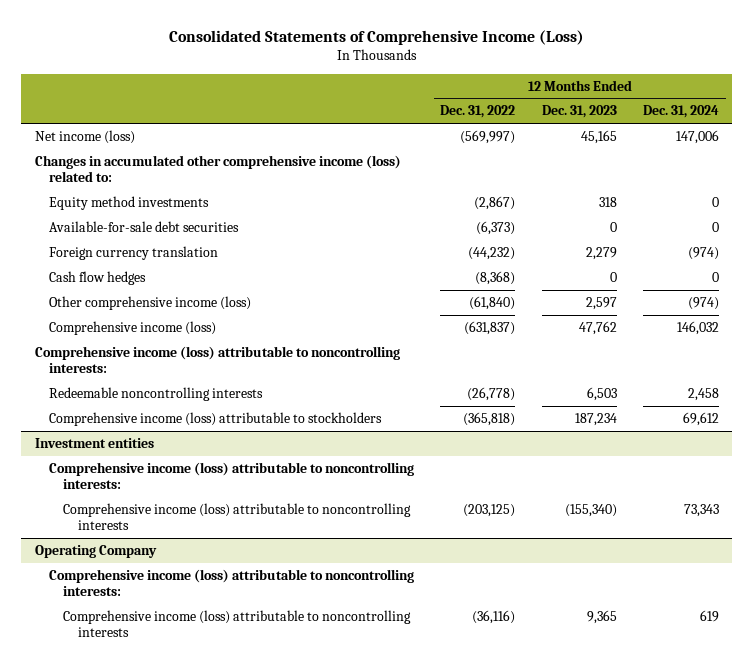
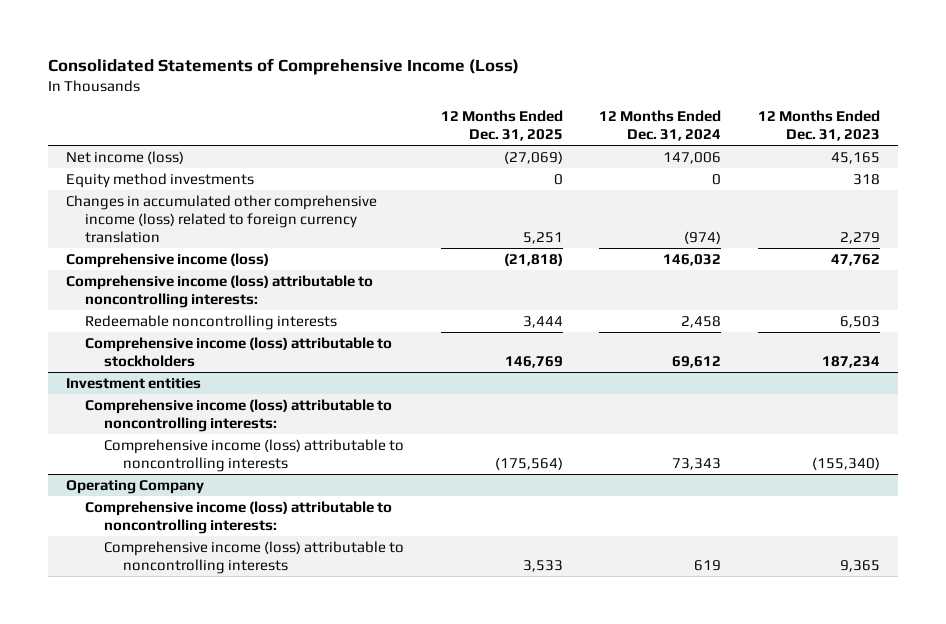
[440,105,516,119] Dec. 31, 2022 -> none
none -> [440,110,563,142] 12 Months Ended Dec. 31, 2025
[34,155,401,183] Changes in accumulated other comprehensive income (loss) related to: -> none
[49,221,240,233] Available-for-sale debt securities -> none
[49,271,147,286] Cash flow hedges -> none
[49,296,252,311] Other comprehensive income (loss) -> none
[49,246,219,261] Foreign currency translation -> [65,194,377,243] Changes in accumulated other comprehensive income (loss) related to foreign currency translation

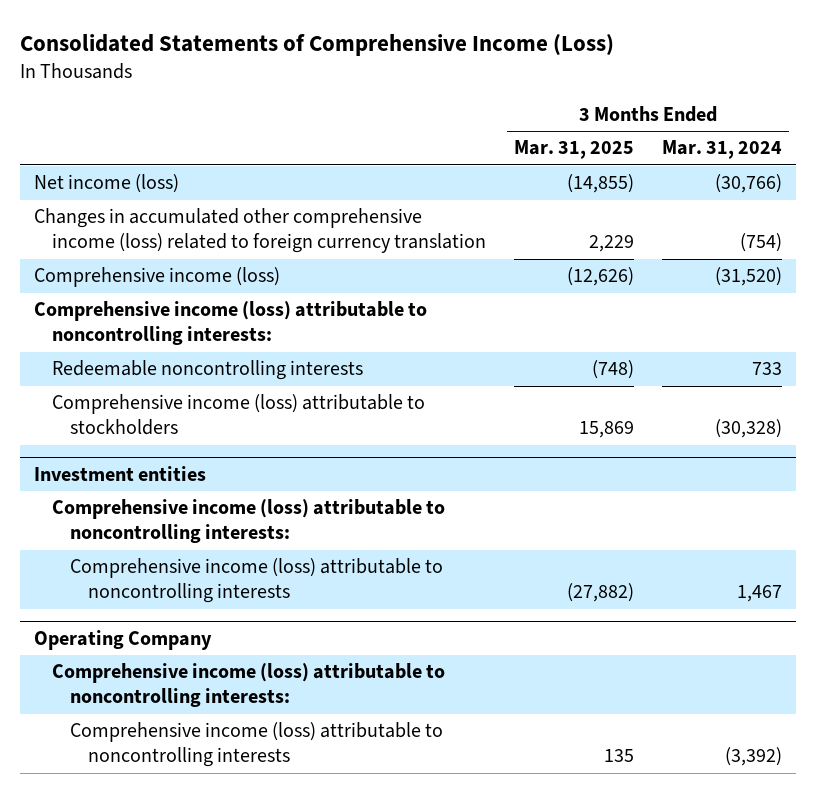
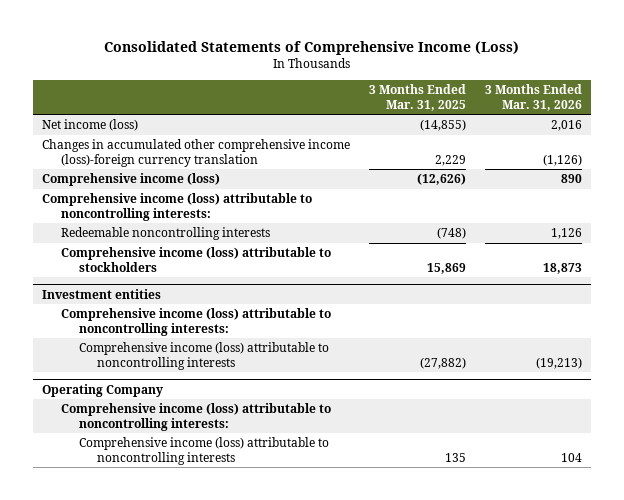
[661,140,782,160] Mar. 31, 2024 -> none
none -> [484,84,582,111] 3 Months Ended Mar. 31, 2026
[33,208,486,254] Changes in accumulated other comprehensive income (loss) related to foreign currency translation -> [42,139,351,167] Changes in accumulated other comprehensive income (loss)-foreign currency translation

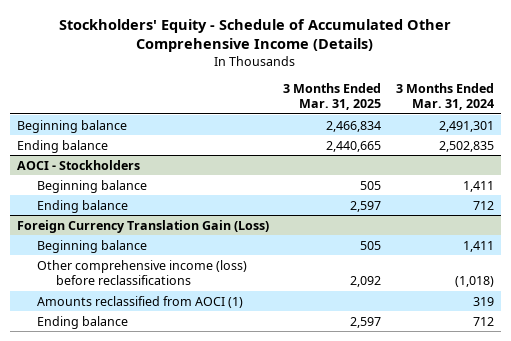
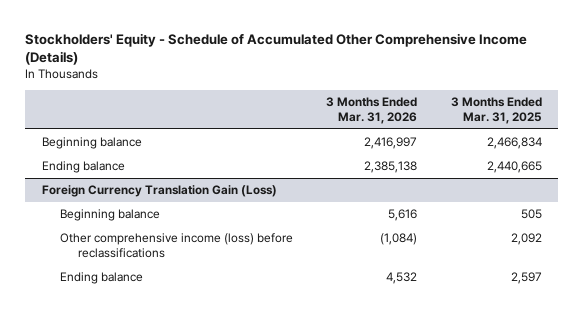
[395,82,494,111] 3 Months Ended Mar. 31, 2024 -> none
none -> [326,97,418,124] 3 Months Ended Mar. 31, 2026
[17,159,141,170] AOCI - Stockholders -> none
[36,179,147,193] Beginning balance -> none
[36,199,128,213] Ending balance -> none
[36,295,243,308] Amounts reclassified from AOCI (1) -> none

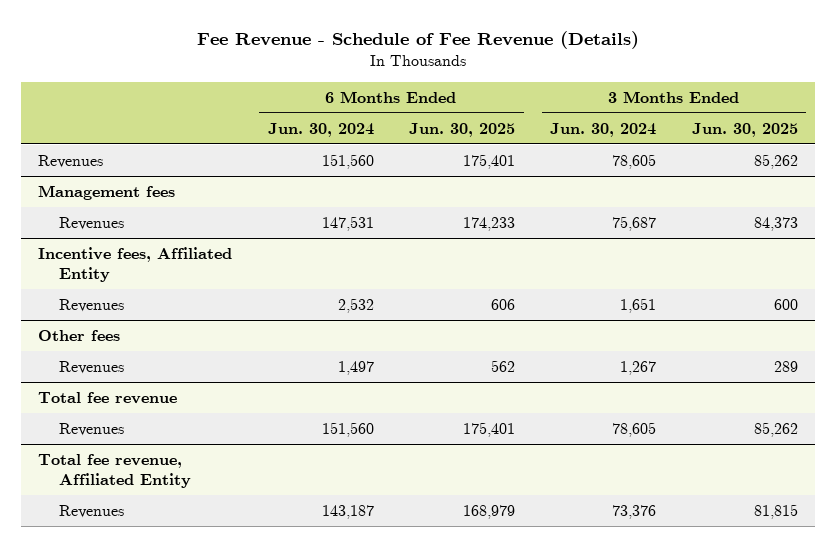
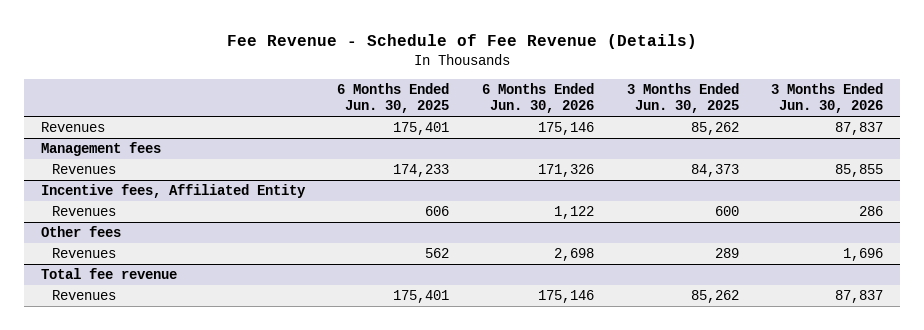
[267,122,374,137] Jun. 30, 2024 -> none
[550,122,657,137] Jun. 30, 2024 -> none
none -> [481,82,594,114] 6 Months Ended Jun. 30, 2026
none -> [771,82,884,114] 3 Months Ended Jun. 30, 2026
[38,453,191,488] Total fee revenue, Affiliated Entity -> none
[58,504,124,518] Revenues -> none

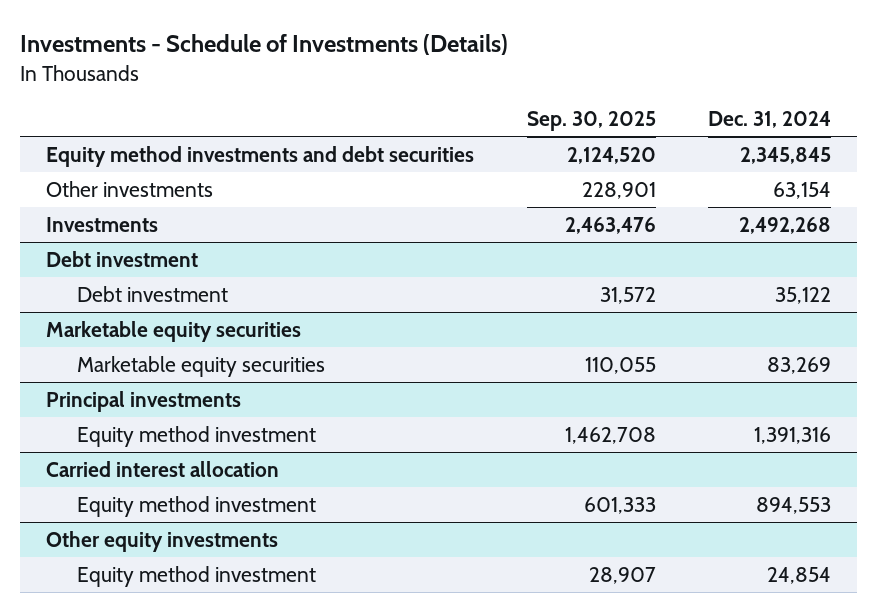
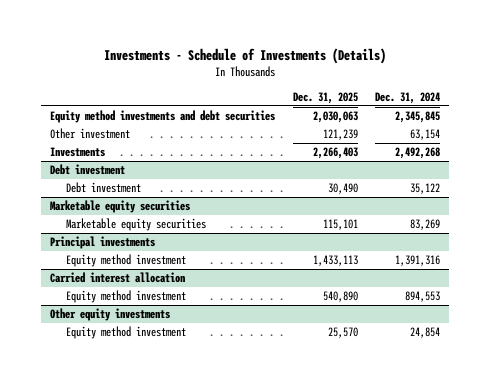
[526,111,656,132] Sep. 30, 2025 -> none
none -> [292,92,358,105] Dec. 31, 2025
[46,180,214,197] Other investments -> [49,128,130,140] Other investment

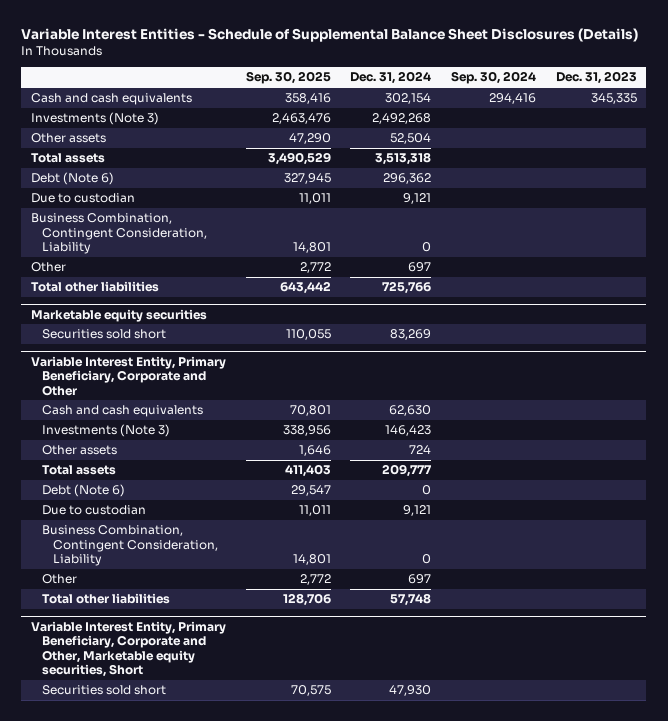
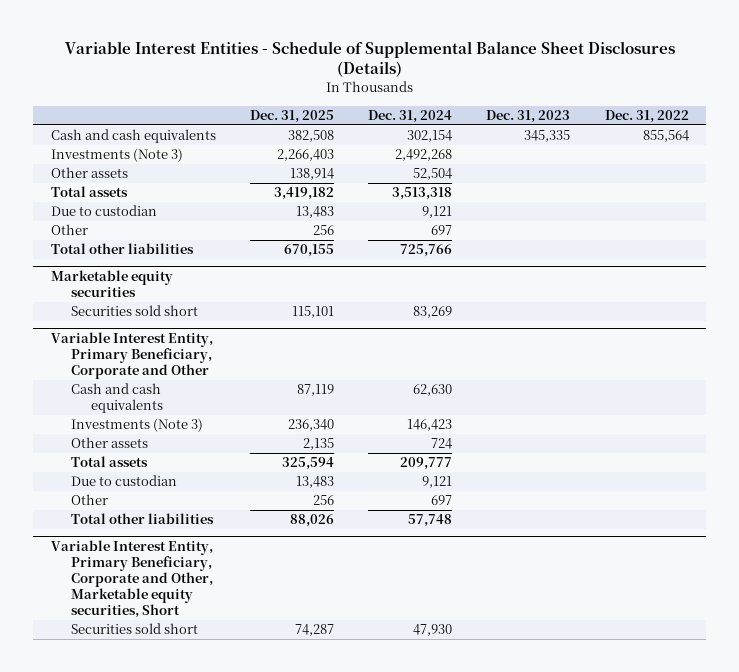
[245,71,331,85] Sep. 30, 2025 -> none
[450,71,536,85] Sep. 30, 2024 -> none
none -> [249,110,334,124] Dec. 31, 2025
none -> [604,110,689,124] Dec. 31, 2022
[31,172,115,186] Debt (Note 6) -> none
[31,213,208,255] Business Combination, Contingent Consideration, Liability -> none
[42,484,126,498] Debt (Note 6) -> none
[42,525,219,567] Business Combination, Contingent Consideration, Liability -> none

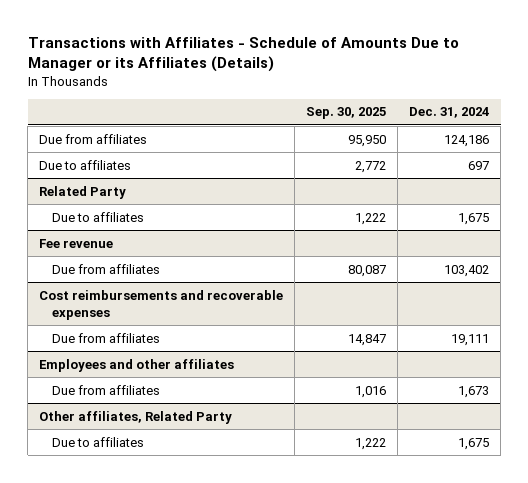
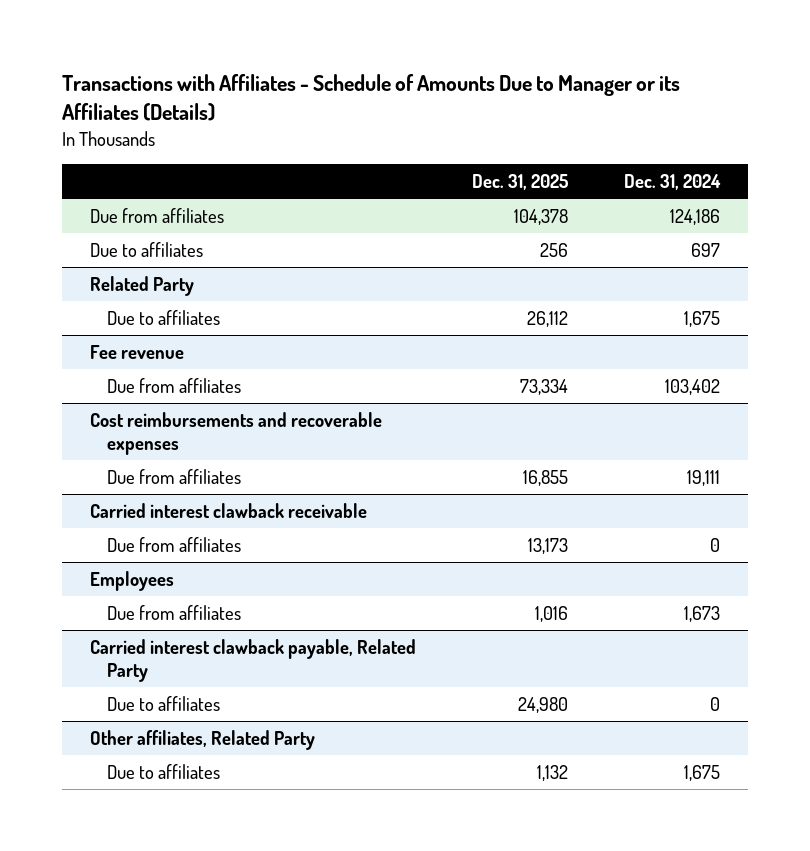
[306,107,387,120] Sep. 30, 2025 -> none
none -> [472,174,569,191] Dec. 31, 2025
[39,358,235,372] Employees and other affiliates -> none
none -> [90,502,368,518] Carried interest clawback receivable
none -> [107,536,242,552] Due from affiliates
none -> [90,570,175,591] Employees
none -> [90,638,417,682] Carried interest clawback payable, Related Party
none -> [107,695,221,711] Due to affiliates

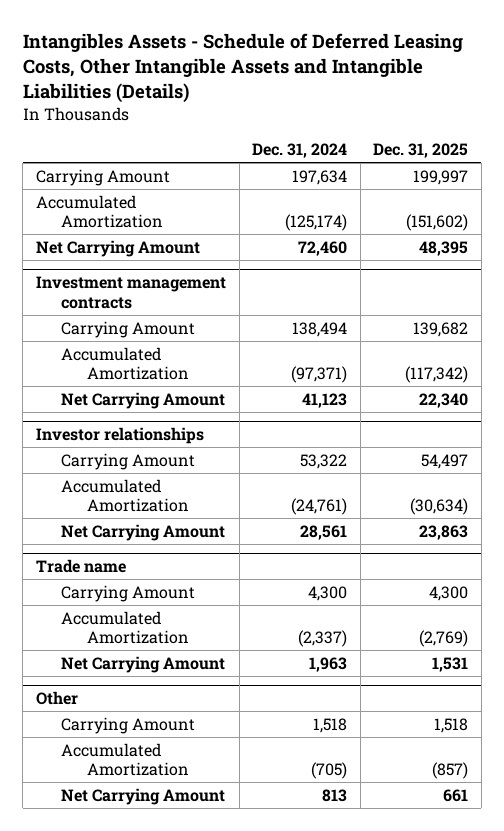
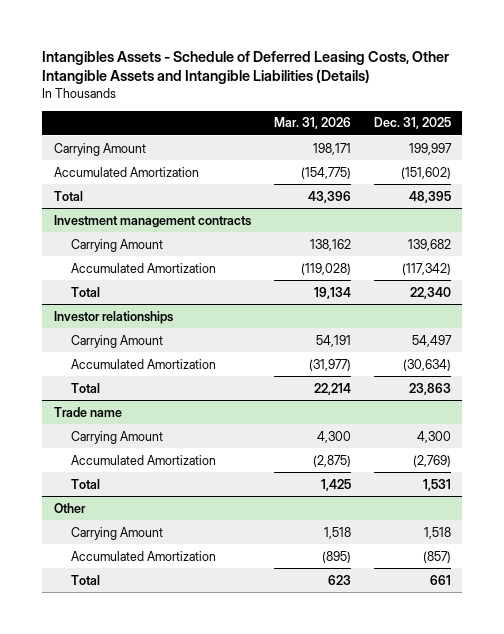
[252,143,348,159] Dec. 31, 2024 -> none
none -> [273,117,351,130] Mar. 31, 2026
[35,239,200,257] Net Carrying Amount -> [53,190,83,201] Total
[61,391,226,409] Net Carrying Amount -> [70,286,100,297] Total
[61,523,226,541] Net Carrying Amount -> [70,382,100,393] Total
[61,655,226,673] Net Carrying Amount -> [70,478,100,489] Total
[61,787,226,805] Net Carrying Amount -> [70,574,100,585] Total

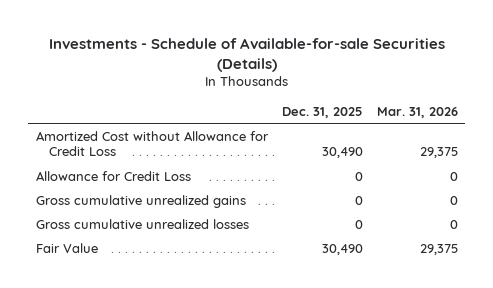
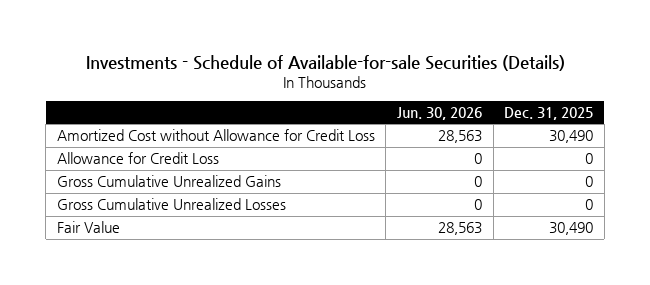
[376,106,458,118] Mar. 31, 2026 -> none
none -> [397,107,483,121] Jun. 30, 2026
[35,194,246,208] Gross cumulative unrealized gains -> [56,175,281,188] Gross Cumulative Unrealized Gains
[35,218,249,229] Gross cumulative unrealized losses -> [56,198,286,211] Gross Cumulative Unrealized Losses

